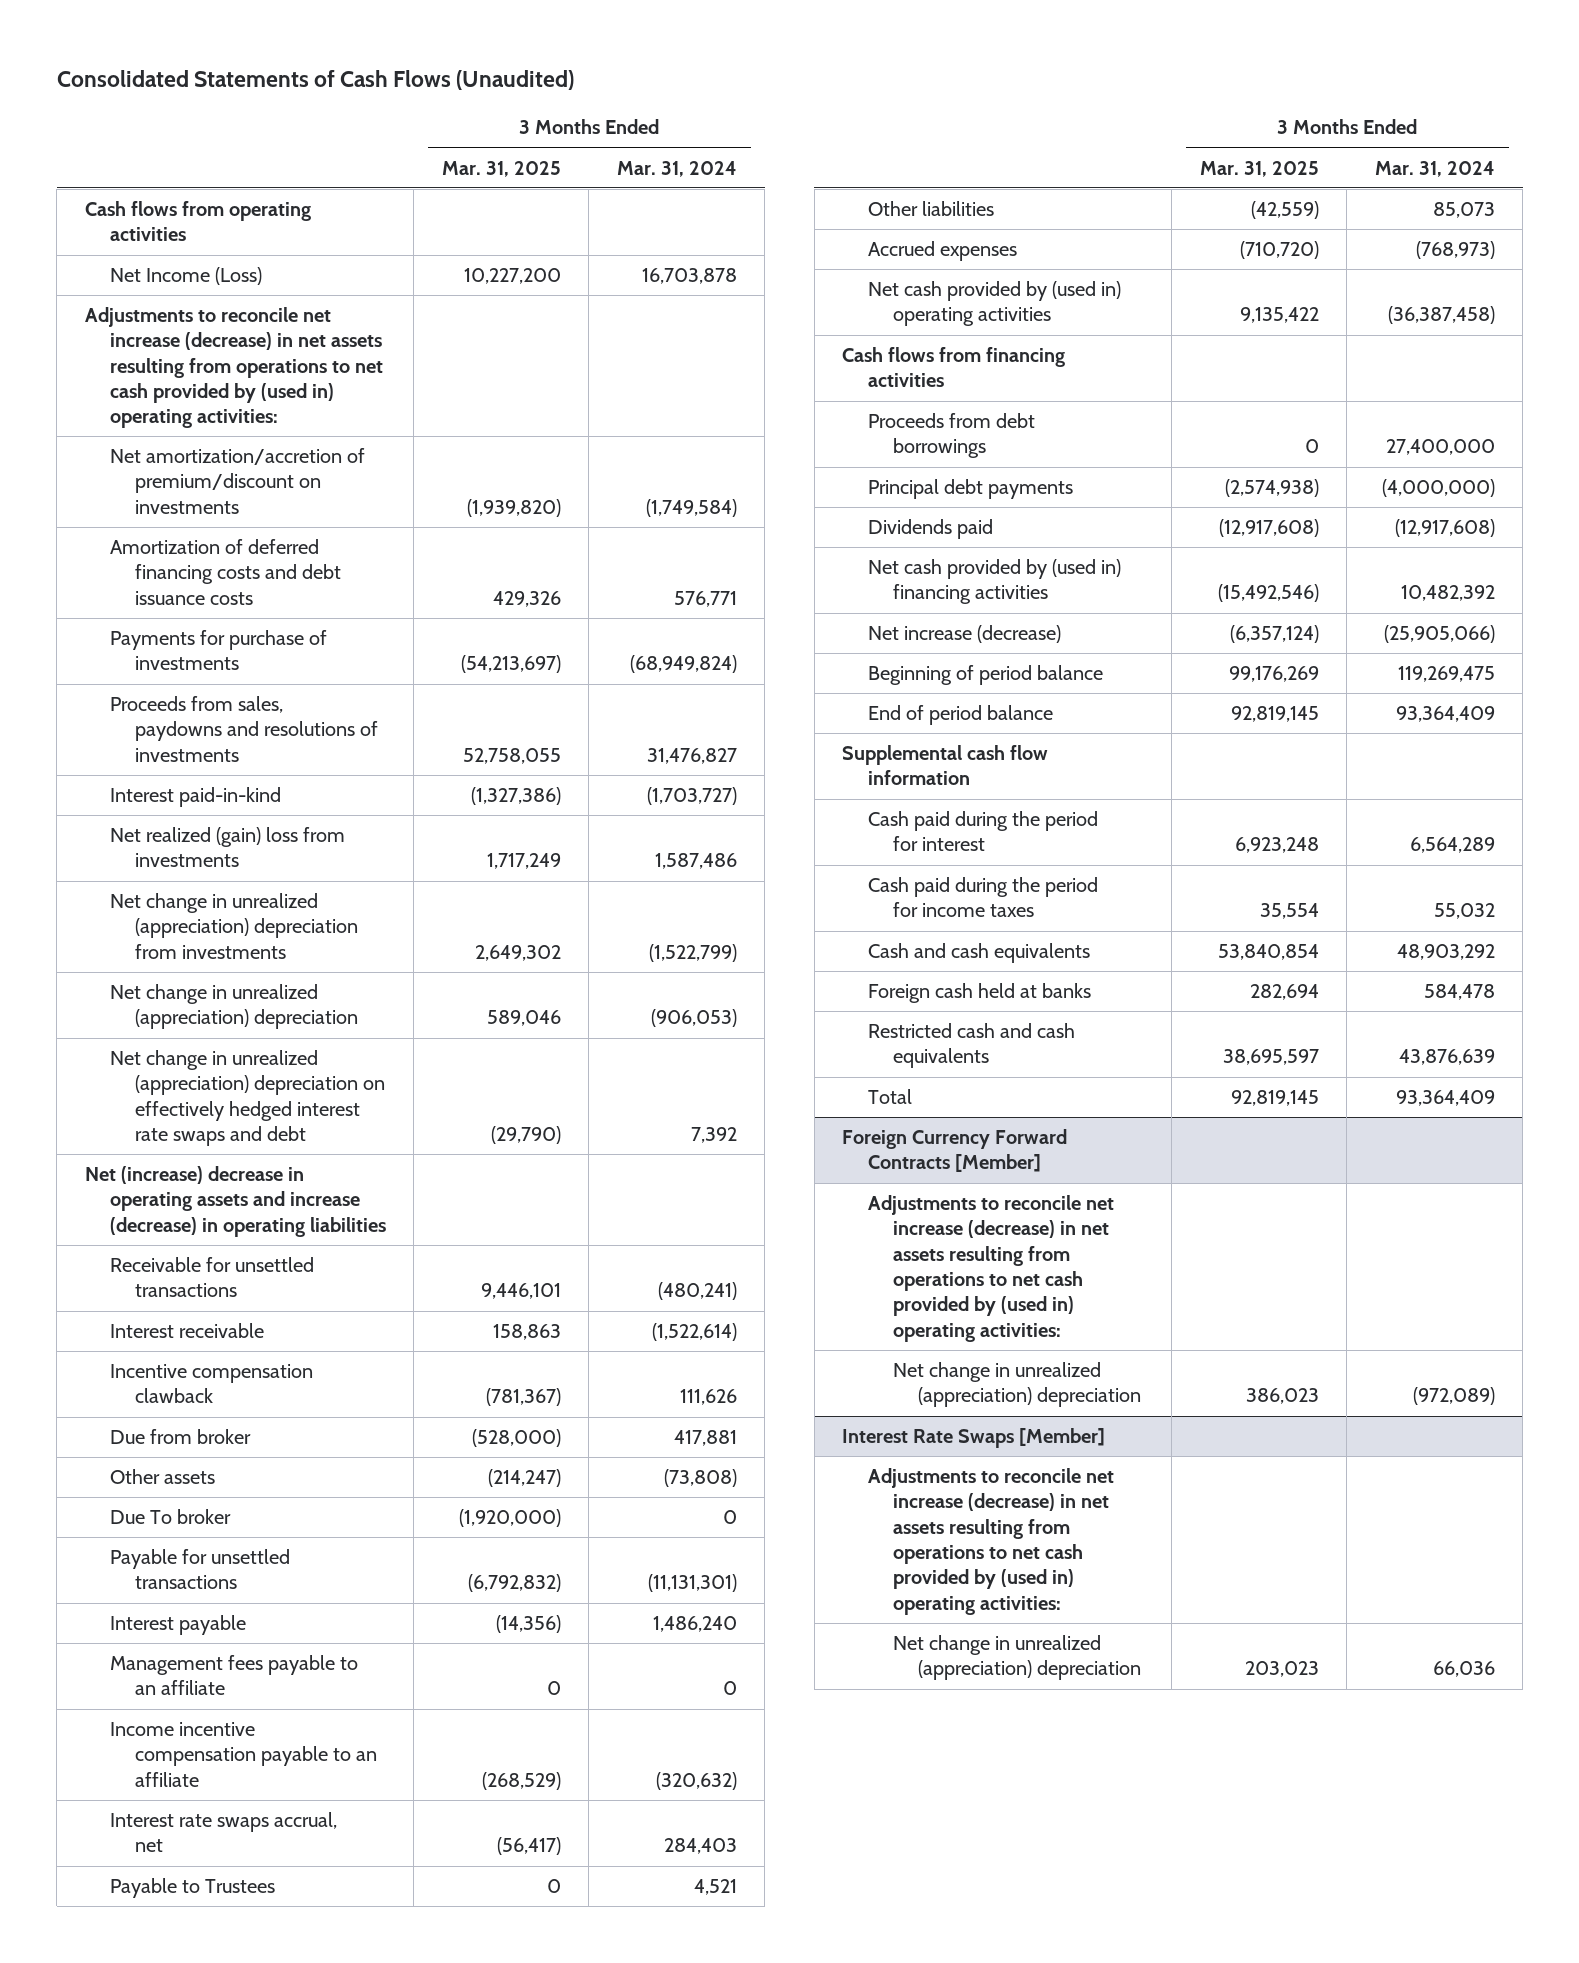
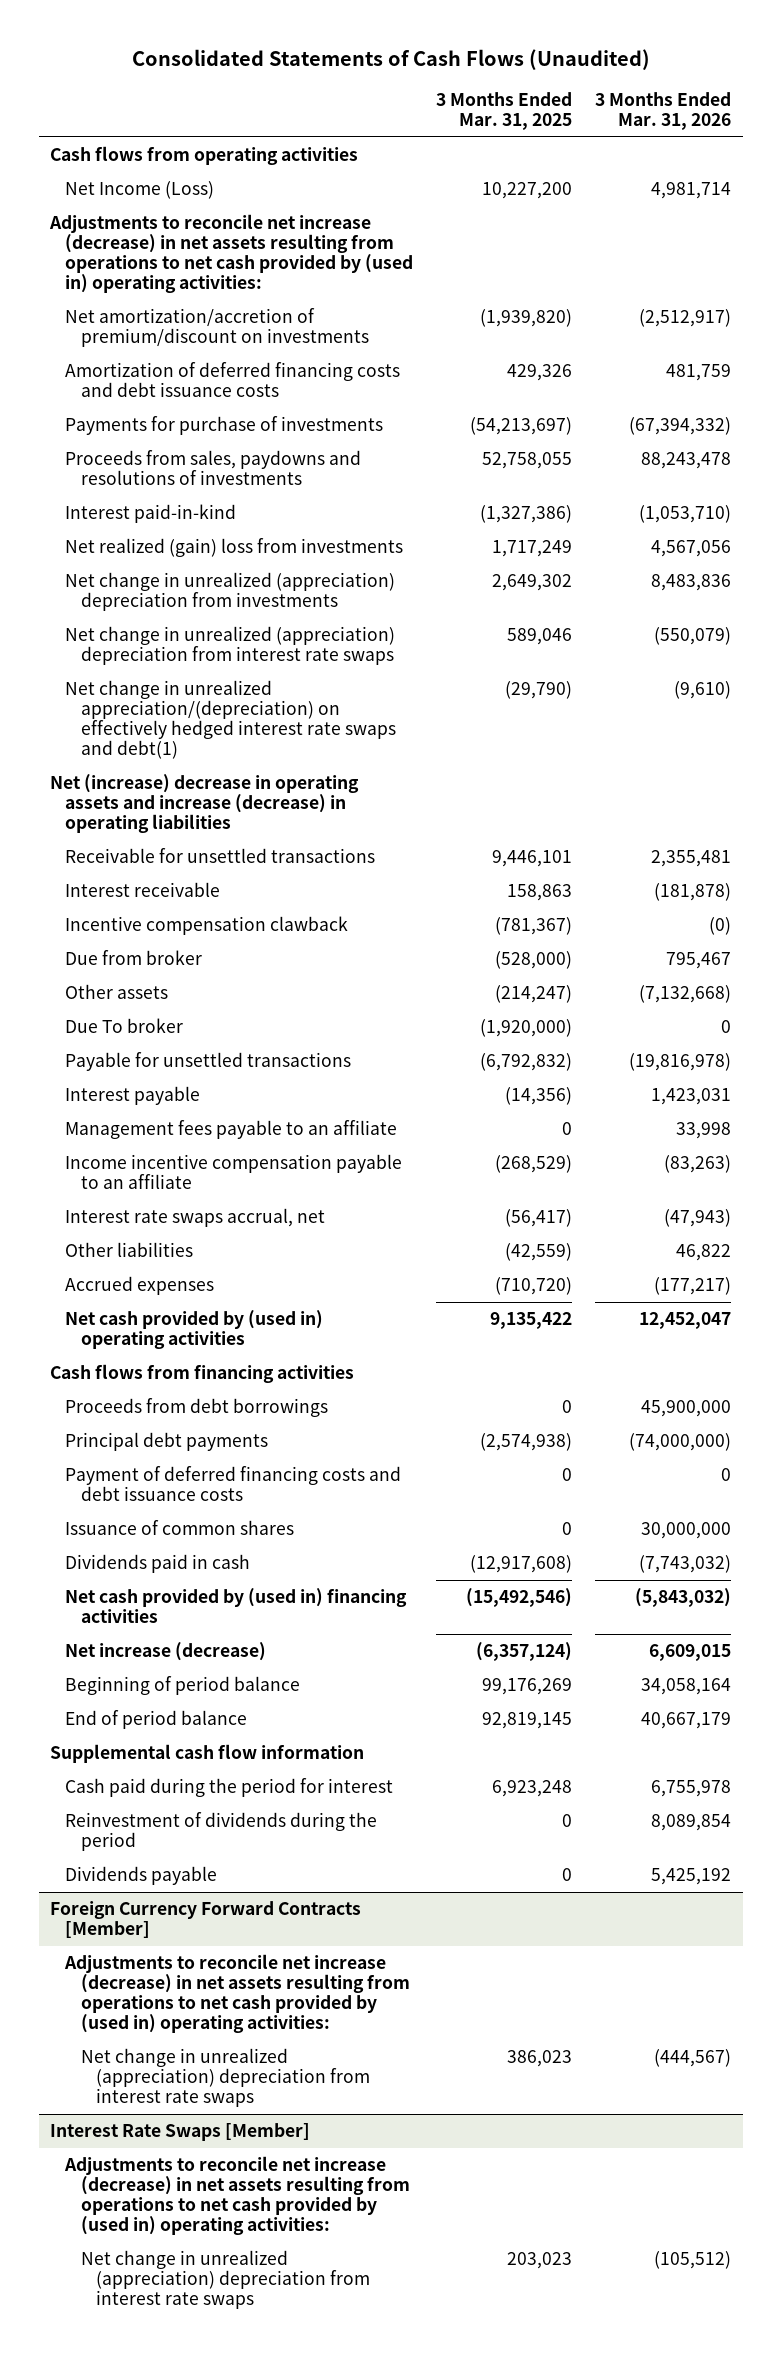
[616,160,737,177] Mar. 31, 2024 -> none
none -> [595,92,732,131] 3 Months Ended Mar. 31, 2026
[109,984,358,1030] Net change in unrealized (appreciation) depreciation -> [65,626,396,666] Net change in unrealized (appreciation) depreciation from interest rate swaps
[109,1050,385,1146] Net change in unrealized (appreciation) depreciation on effectively hedged interest rate swaps and debt -> [65,680,396,760] Net change in unrealized appreciation/(depreciation) on effectively hedged interest rate swaps and debt(1)
[109,1878,275,1899] Payable to Trustees -> none
none -> [65,1466,402,1502] Payment of deferred financing costs and debt issuance costs
none -> [65,1520,295,1536] Issuance of common shares
[867,519,993,540] Dividends paid -> [65,1554,251,1574] Dividends paid in cash
[867,877,1098,918] Cash paid during the period for income taxes -> none
[867,943,1090,964] Cash and cash equivalents -> none
[867,983,1091,1004] Foreign cash held at banks -> none
[867,1023,1075,1069] Restricted cash and cash equivalents -> none
[867,1089,912,1105] Total -> none
none -> [65,1812,378,1852] Reinvestment of dividends during the period
none -> [65,1866,218,1886] Dividends payable
[892,1362,1141,1408] Net change in unrealized (appreciation) depreciation -> [80,2048,370,2108] Net change in unrealized (appreciation) depreciation from interest rate swaps
[892,1635,1141,1681] Net change in unrealized (appreciation) depreciation -> [80,2250,370,2310] Net change in unrealized (appreciation) depreciation from interest rate swaps

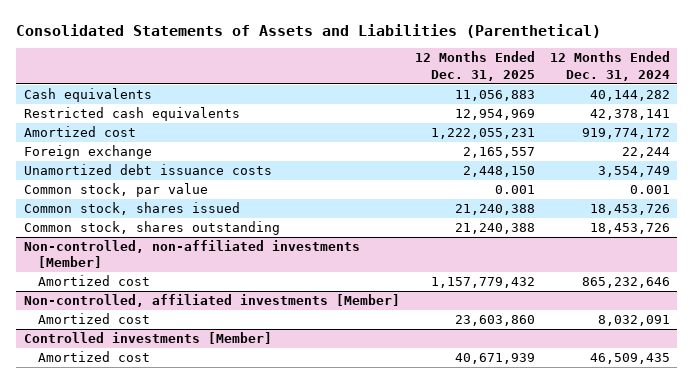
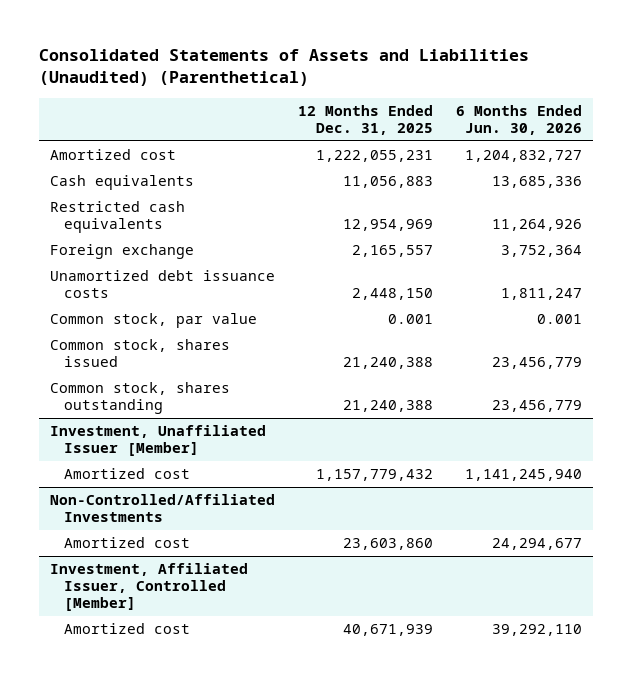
[16,23,602,38] Consolidated Statements of Assets and Liabilities (Parenthetical) -> [38,48,529,87] Consolidated Statements of Assets and Liabilities (Unaudited) (Parenthetical)
[549,51,670,81] 12 Months Ended Dec. 31, 2024 -> none
none -> [455,104,582,135] 6 Months Ended Jun. 30, 2026
[23,126,136,138] Amortized cost -> [50,148,177,160] Amortized cost
[23,240,360,269] Non-controlled, non-affiliated investments [Member] -> [50,424,267,457] Investment, Unaffiliated Issuer [Member]
[23,294,400,308] Non-controlled, affiliated investments [Member] -> [50,493,276,523] Non-Controlled/Affiliated Investments
[23,332,272,345] Controlled investments [Member] -> [50,562,249,612] Investment, Affiliated Issuer, Controlled [Member]

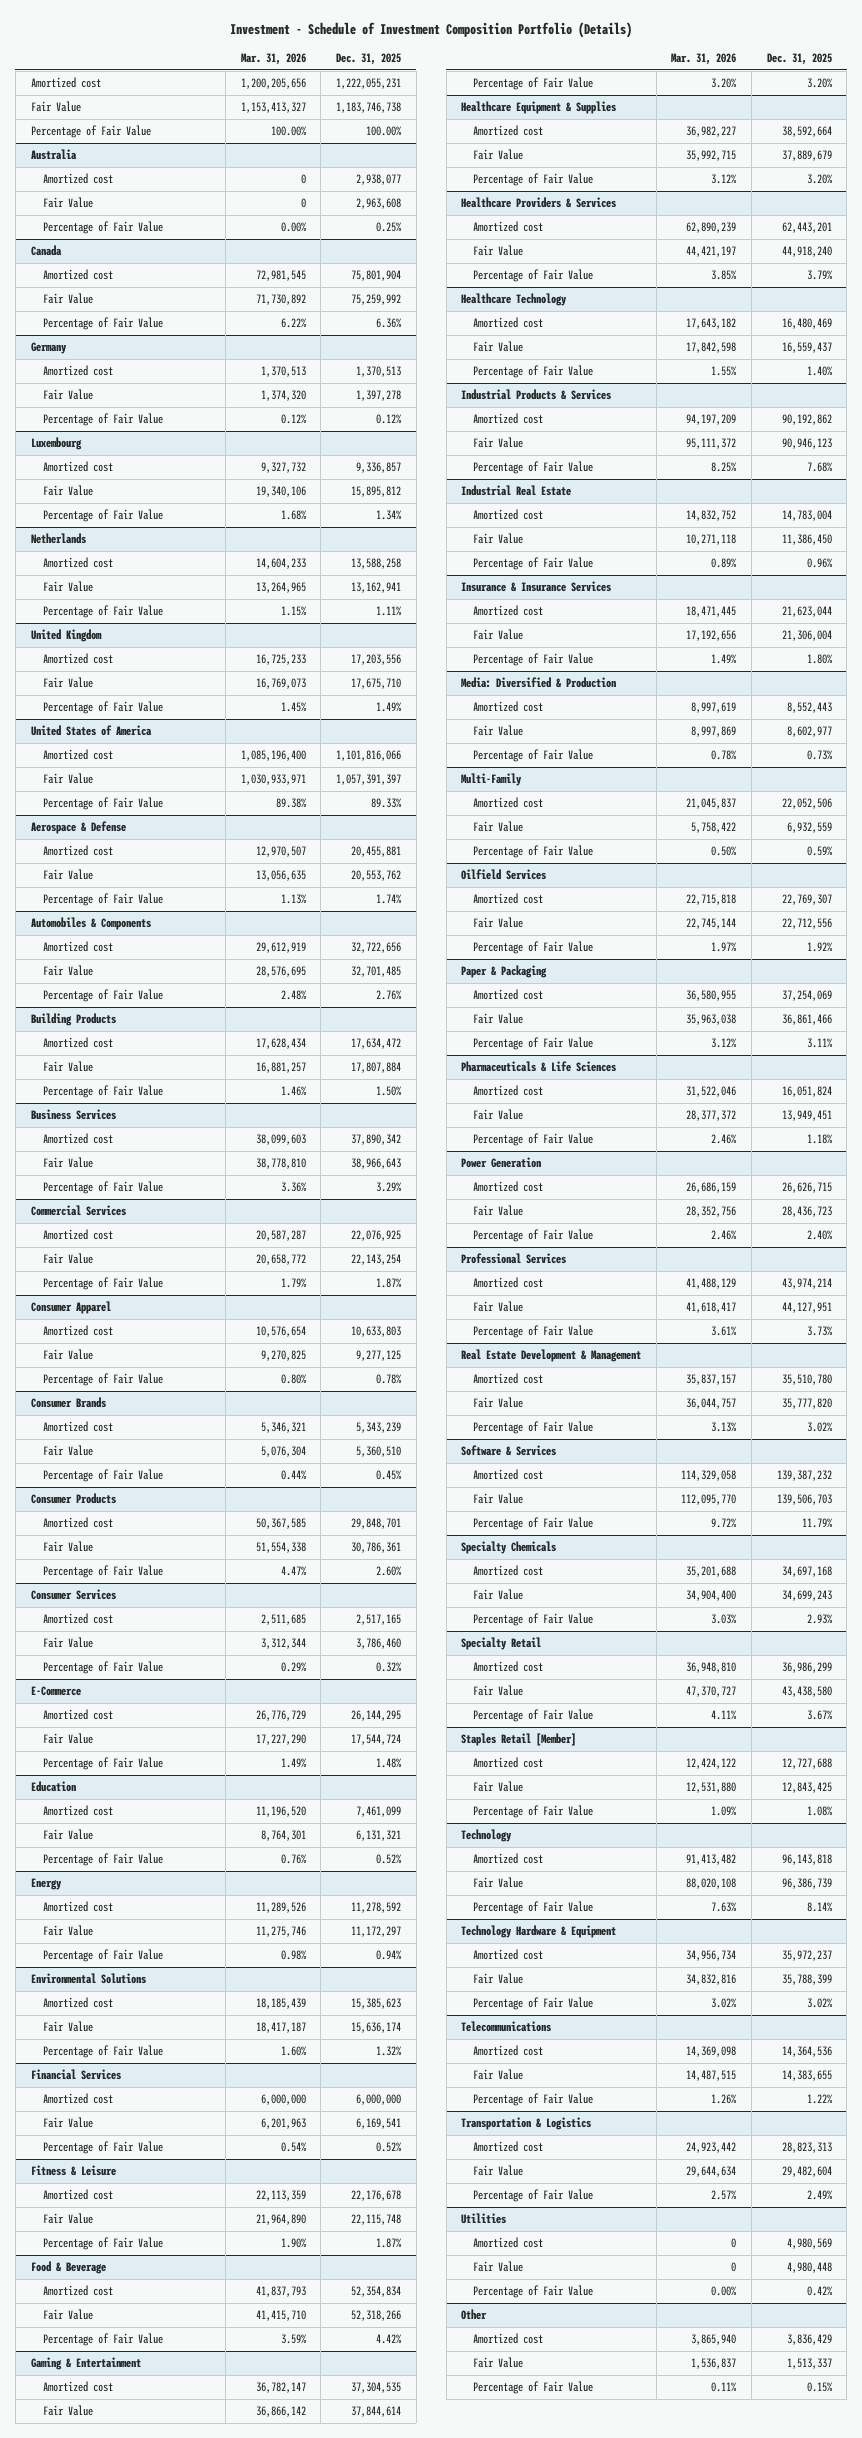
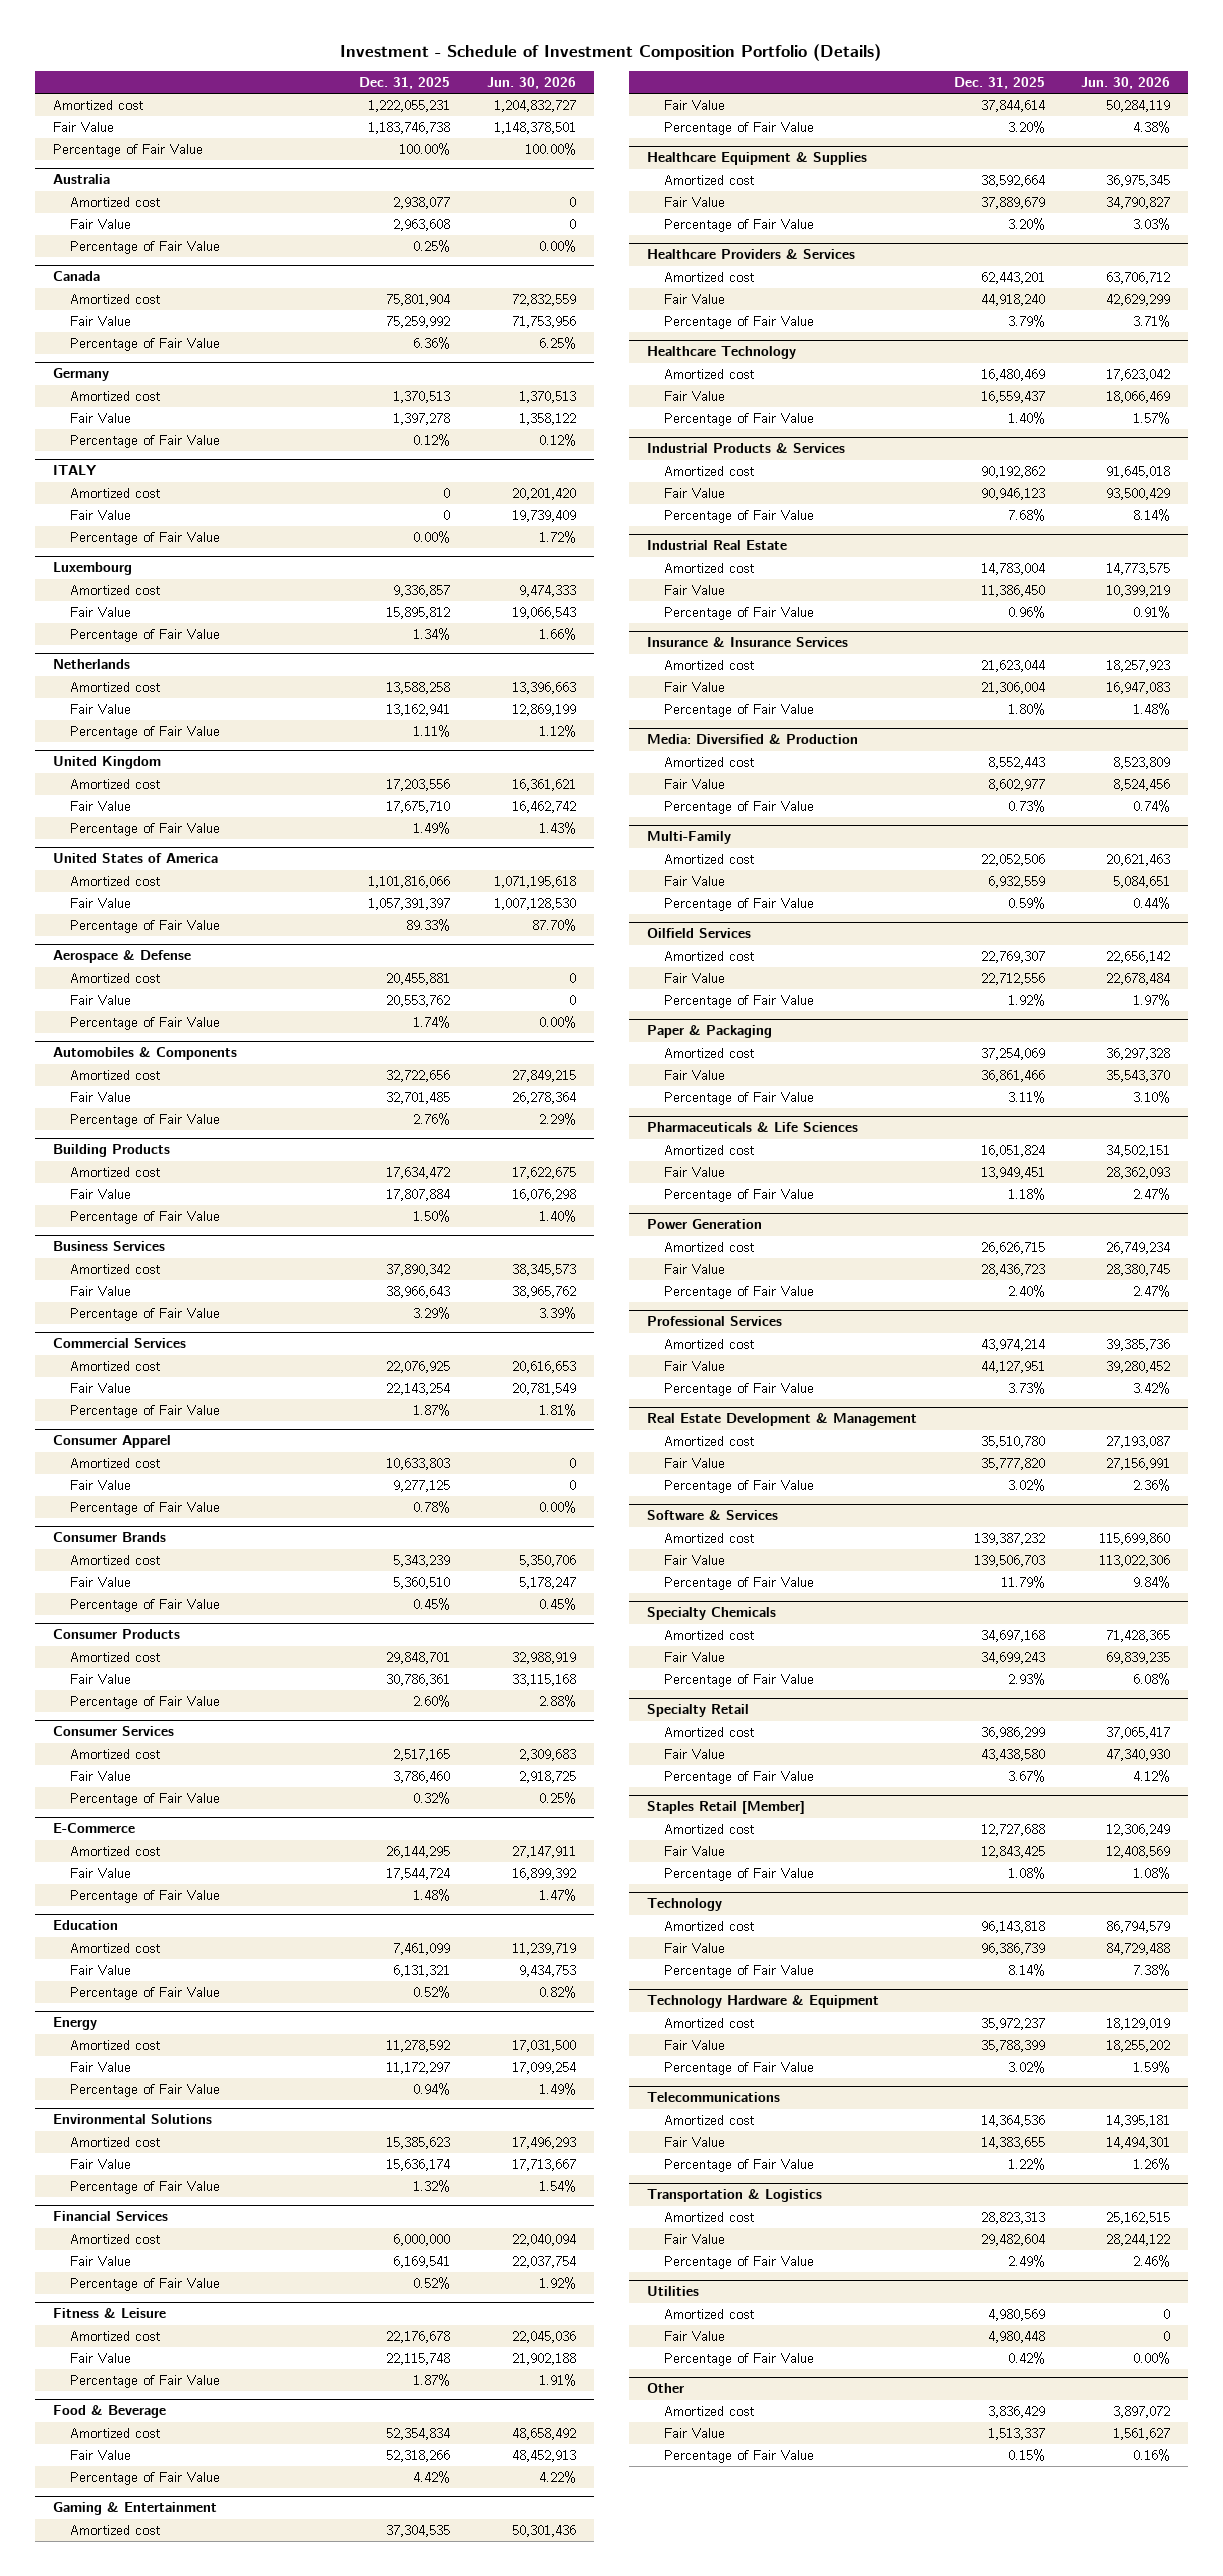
[240,53,306,66] Mar. 31, 2026 -> none
none -> [486,76,576,89] Jun. 30, 2026
none -> [52,465,97,476] ITALY
none -> [69,488,160,499] Amortized cost
none -> [69,510,131,521] Fair Value
none -> [69,532,220,546] Percentage of Fair Value

